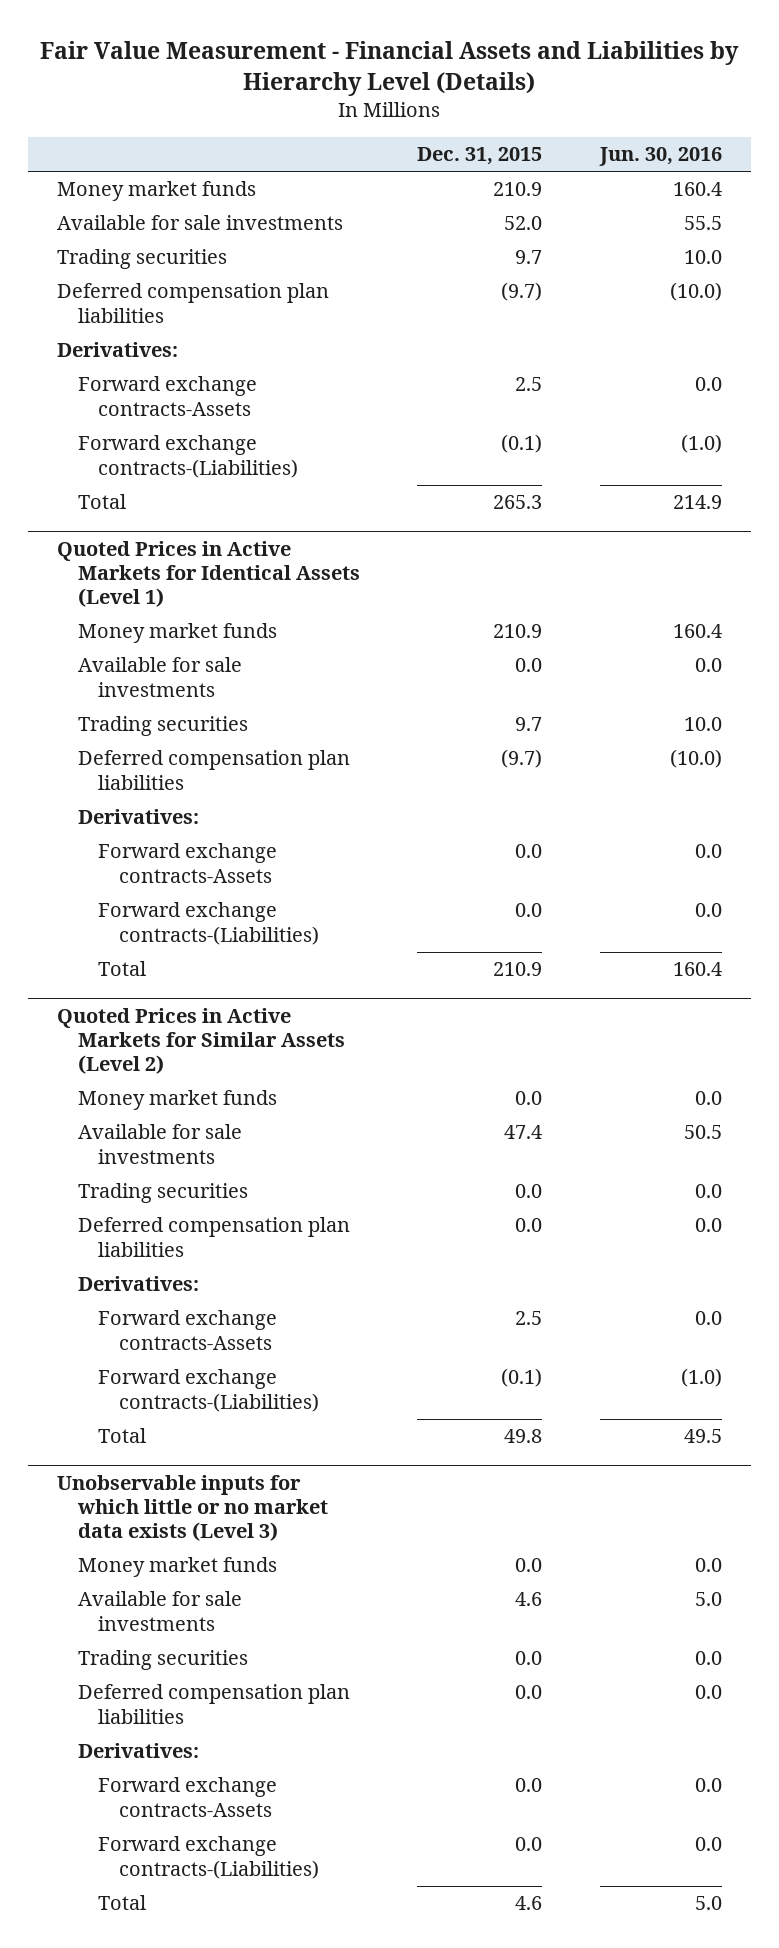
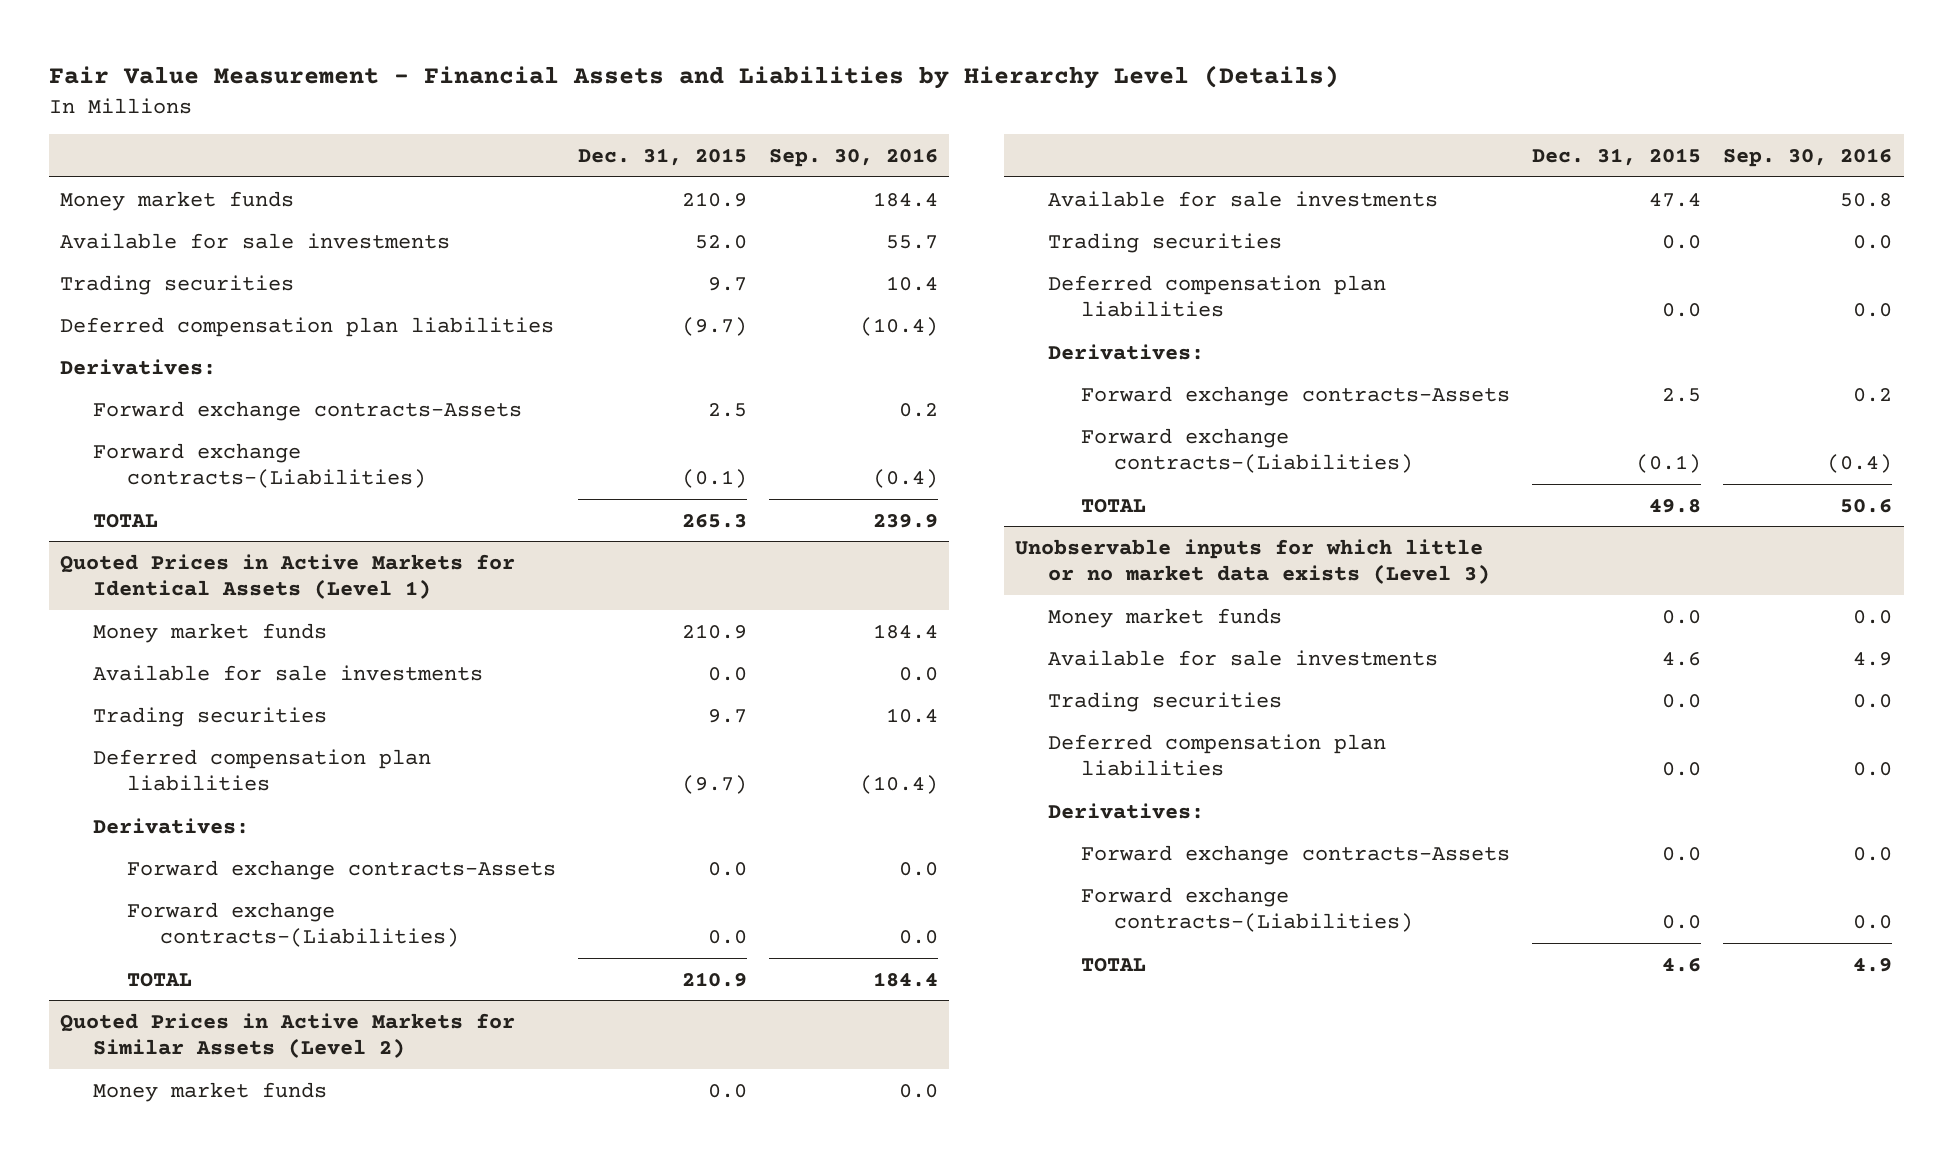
[598,147,722,167] Jun. 30, 2016 -> none
none -> [768,147,938,167] Sep. 30, 2016
[77,494,126,510] Total -> [93,513,159,528] TOTAL
[98,961,147,977] Total -> [126,972,192,987] TOTAL
[98,1428,147,1444] Total -> [1081,498,1147,513] TOTAL
[98,1895,147,1911] Total -> [1081,957,1147,972] TOTAL

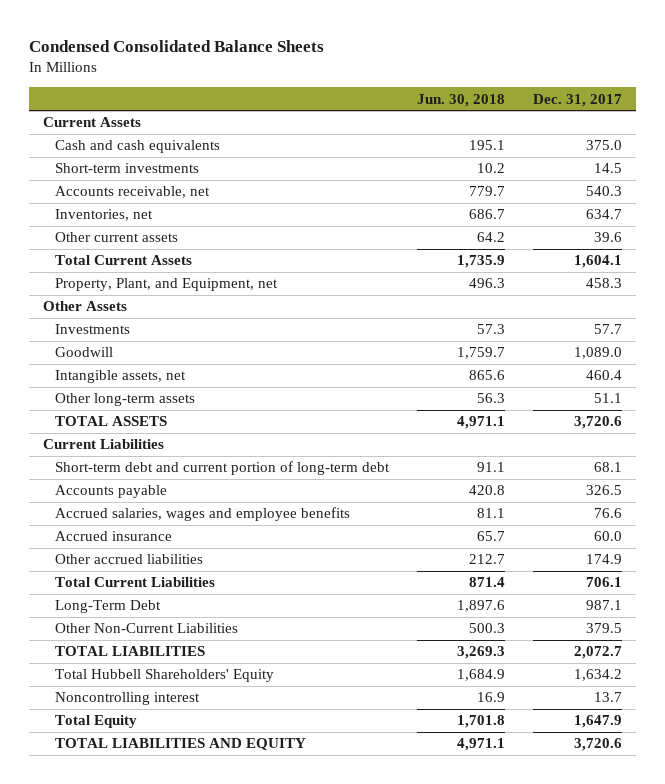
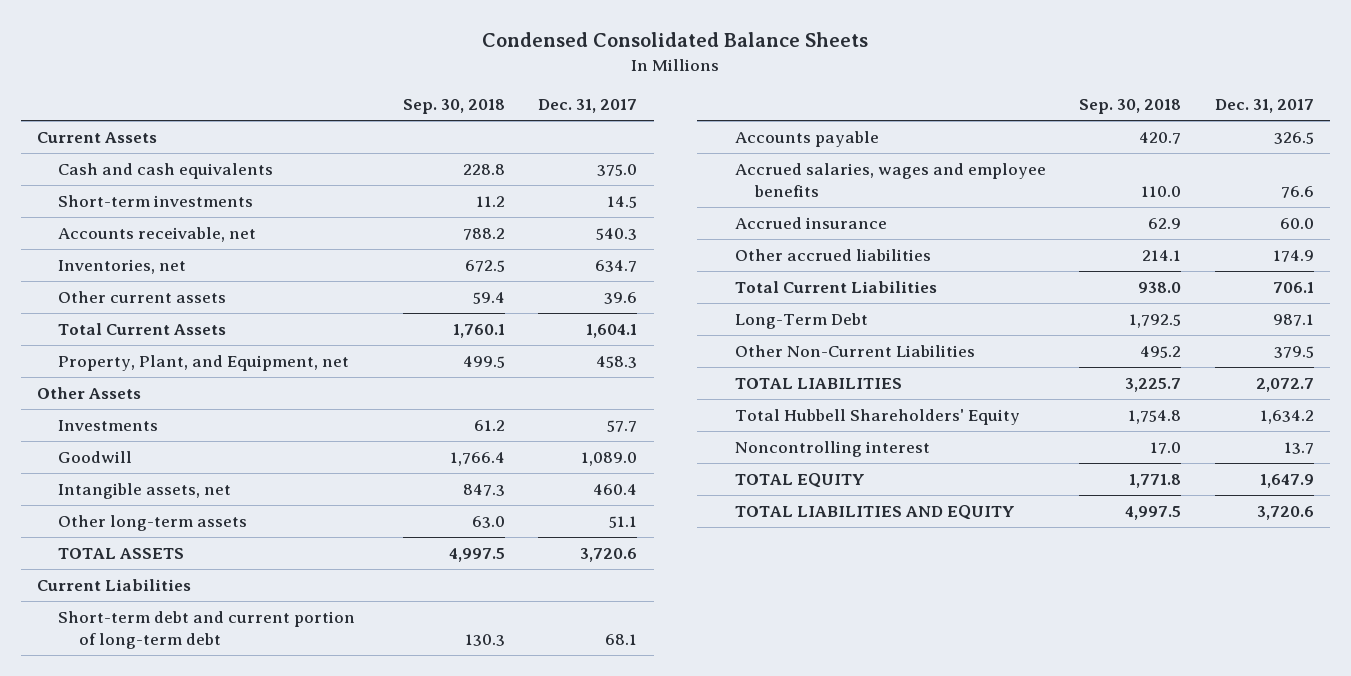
[416,93,505,107] Jun. 30, 2018 -> none
none -> [402,98,505,114] Sep. 30, 2018
[54,715,137,729] Total Equity -> [734,473,865,489] TOTAL EQUITY

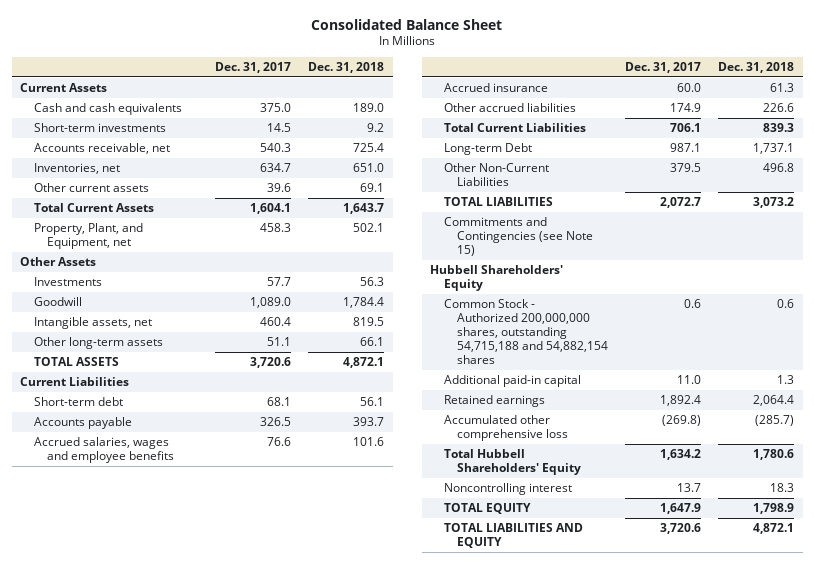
[482,32,869,48] Condensed Consolidated Balance Sheets -> [311,18,503,30] Consolidated Balance Sheet
[402,98,505,114] Sep. 30, 2018 -> none
none -> [308,61,385,73] Dec. 31, 2018
[58,611,356,650] Short-term debt and current portion of long-term debt -> [33,396,123,406] Short-term debt
[734,313,868,330] Long-Term Debt -> [443,142,532,155] Long-term Debt
none -> [443,216,594,257] Commitments and Contingencies (see Note 15)
none -> [430,264,564,292] Hubbell Shareholders' Equity
none -> [443,298,609,365] Common Stock - Authorized 200,000,000 shares, outstanding 54,715,188 and 54,882,154 shares
none -> [443,374,581,387] Additional paid-in capital
none -> [443,394,545,407] Retained earnings
none -> [443,414,569,442] Accumulated other comprehensive loss

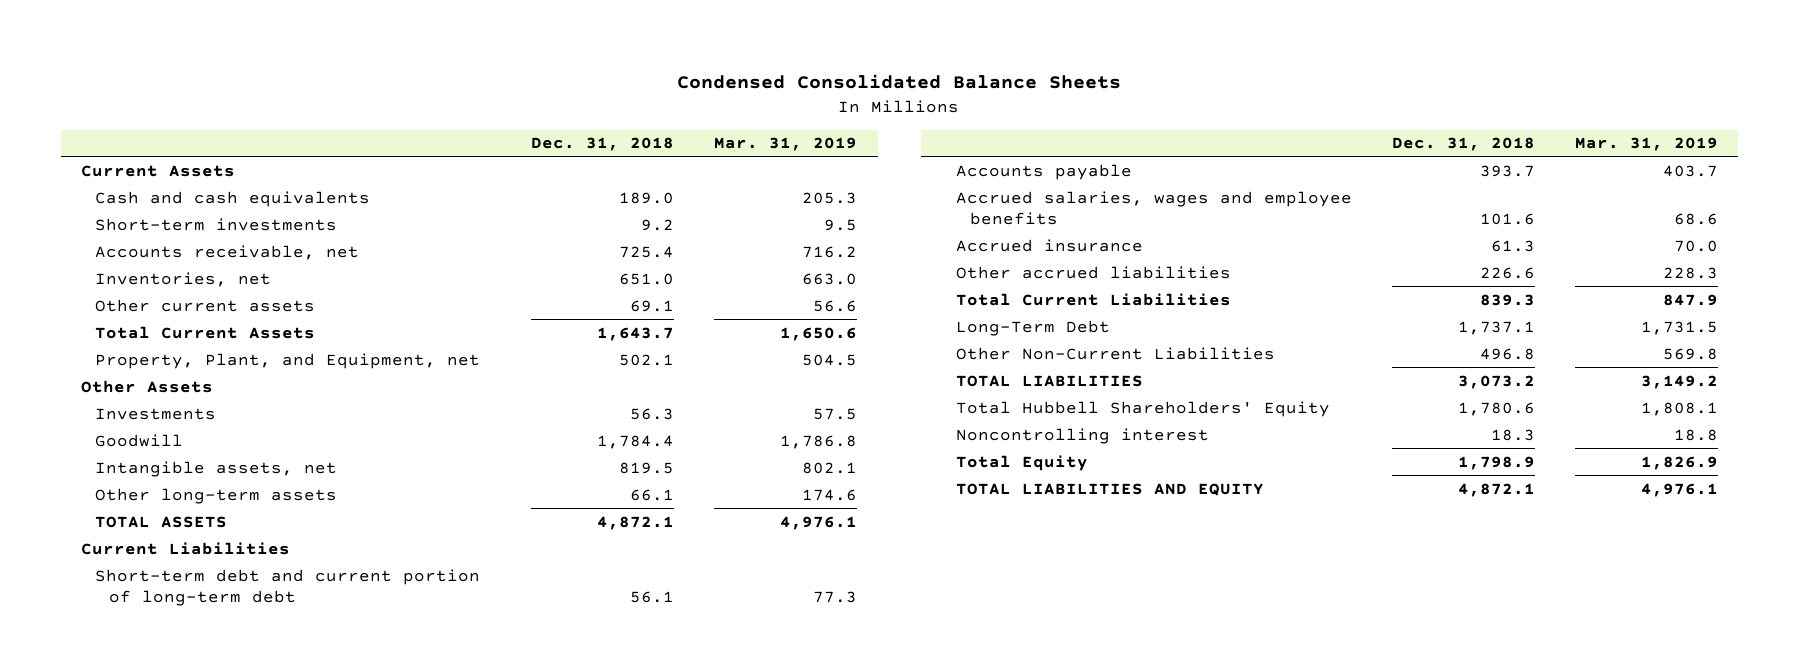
[311,18,503,30] Consolidated Balance Sheet -> [677,74,1122,90] Condensed Consolidated Balance Sheets
[215,61,292,73] Dec. 31, 2017 -> none
none -> [714,137,858,152] Mar. 31, 2019
[33,396,123,406] Short-term debt -> [95,568,481,607] Short-term debt and current portion of long-term debt
[443,142,532,155] Long-term Debt -> [955,319,1110,336] Long-Term Debt
[443,216,594,257] Commitments and Contingencies (see Note 15) -> none
[430,264,564,292] Hubbell Shareholders' Equity -> none
[443,298,609,365] Common Stock - Authorized 200,000,000 shares, outstanding 54,715,188 and 54,882,154 shares -> none
[443,374,581,387] Additional paid-in capital -> none
[443,394,545,407] Retained earnings -> none
[443,414,569,442] Accumulated other comprehensive loss -> none
[443,502,531,514] TOTAL EQUITY -> [955,454,1088,471] Total Equity

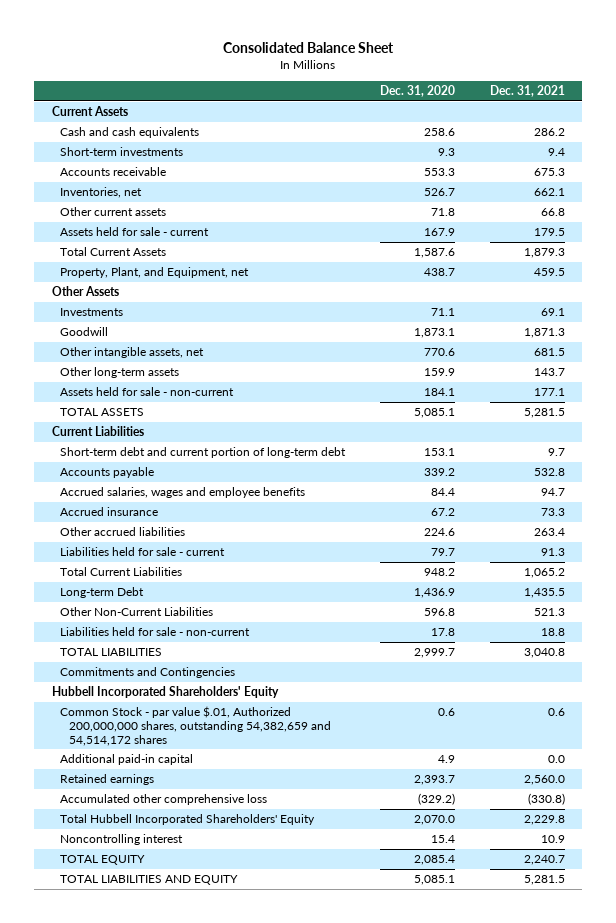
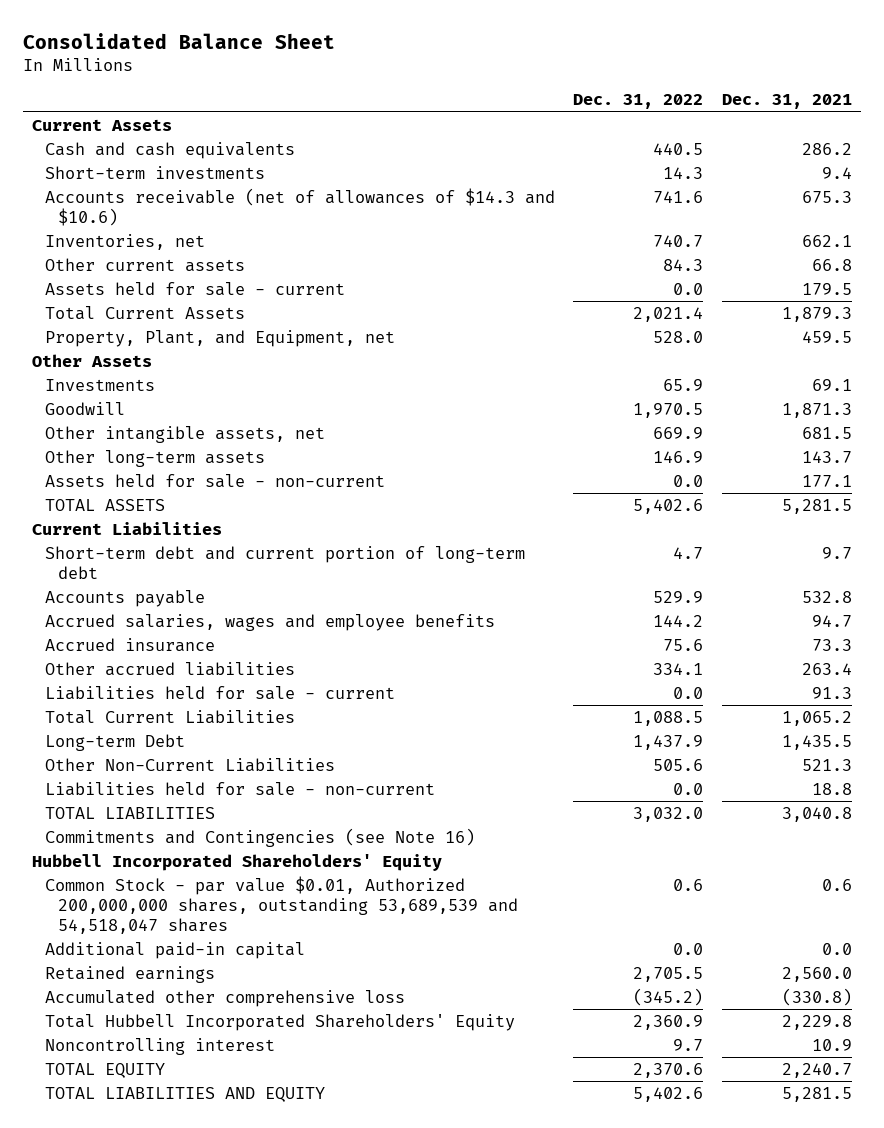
[379,84,455,97] Dec. 31, 2020 -> none
none -> [573,94,704,110] Dec. 31, 2022
[60,167,167,177] Accounts receivable -> [44,187,555,226] Accounts receivable (net of allowances of $14.3 and $10.6)
[60,667,236,679] Commitments and Contingencies -> [44,827,475,847] Commitments and Contingencies (see Note 16)
[60,706,331,746] Common Stock - par value $.01, Authorized 200,000,000 shares, outstanding 54,382,659 and 54,514,172 shares -> [44,875,518,934] Common Stock - par value $0.01, Authorized 200,000,000 shares, outstanding 53,689,539 and 54,518,047 shares

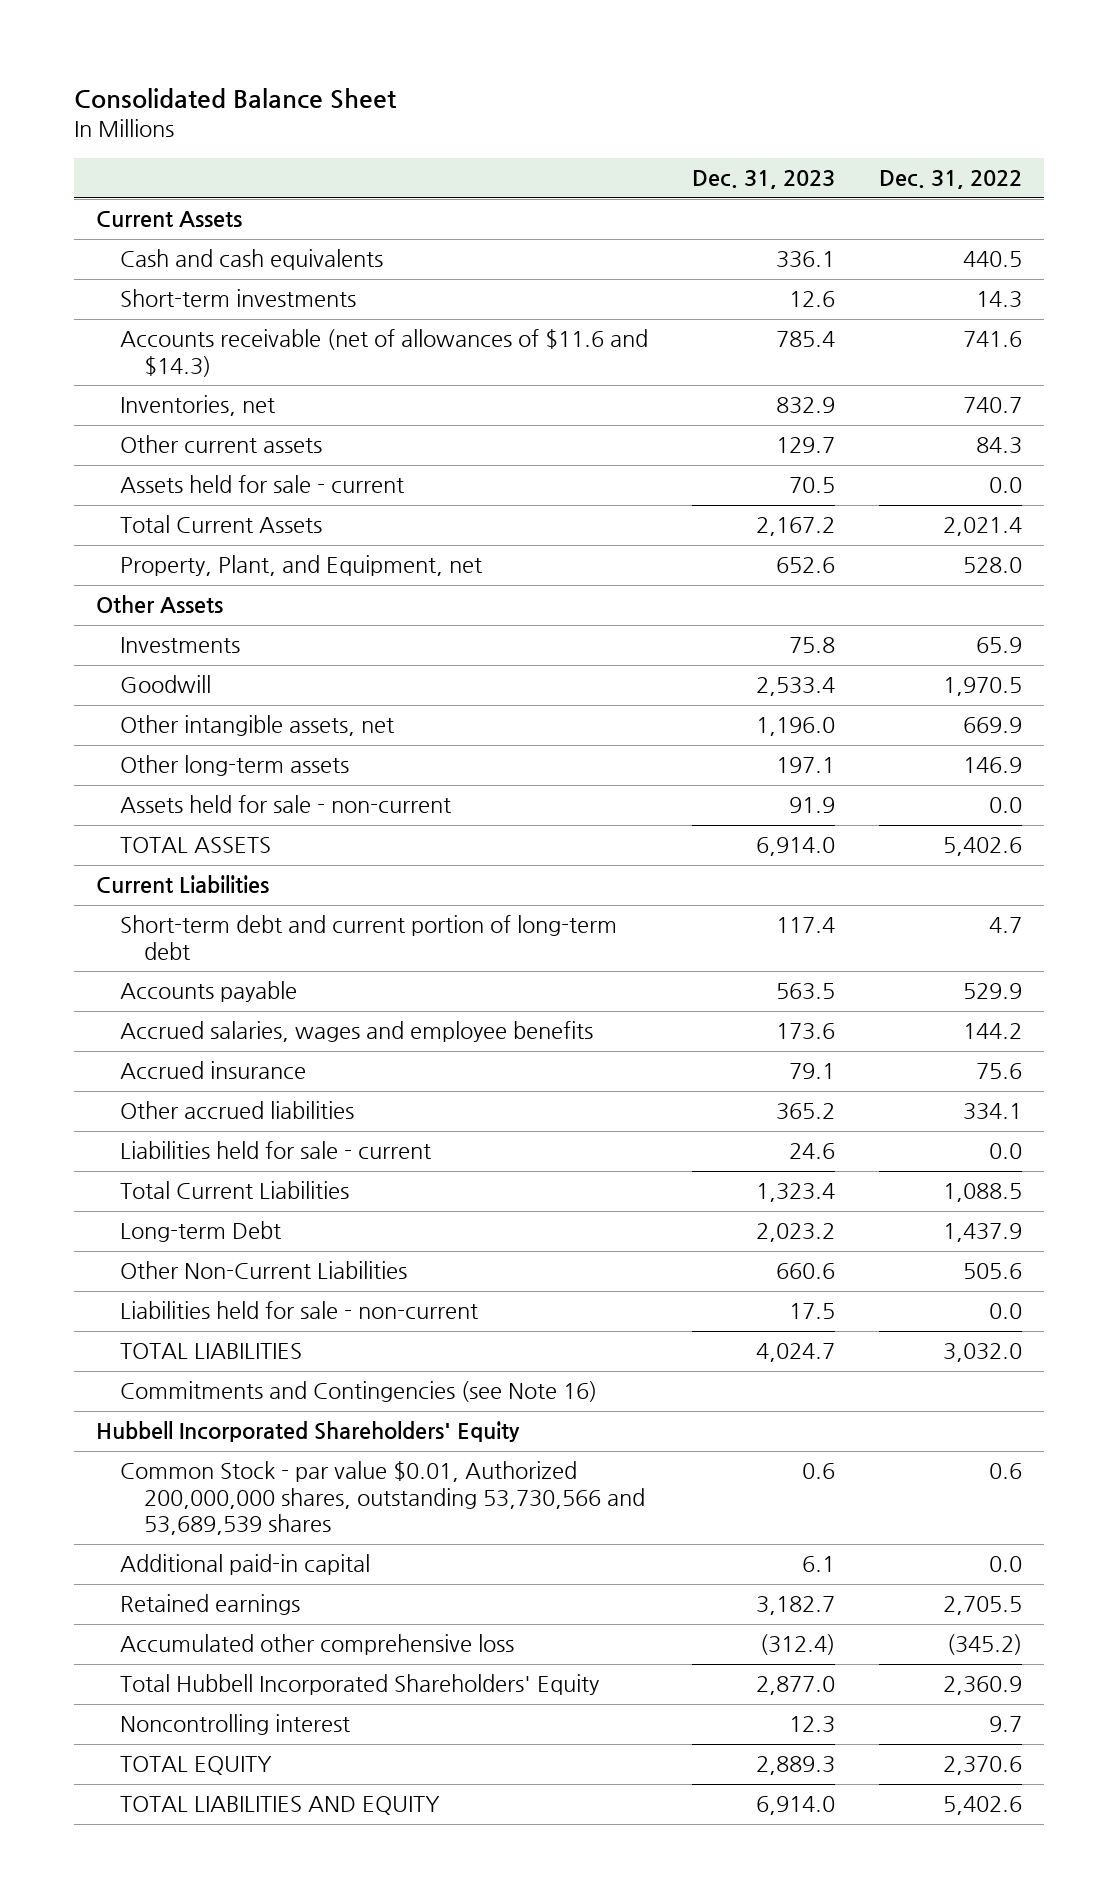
[721,94,852,110] Dec. 31, 2021 -> none
none -> [692,169,836,189] Dec. 31, 2023
[44,187,555,226] Accounts receivable (net of allowances of $14.3 and $10.6) -> [120,329,649,377] Accounts receivable (net of allowances of $11.6 and $14.3)
[44,875,518,934] Common Stock - par value $0.01, Authorized 200,000,000 shares, outstanding 53,689,539 and 54,518,047 shares -> [120,1461,646,1536] Common Stock - par value $0.01, Authorized 200,000,000 shares, outstanding 53,730,566 and 53,689,539 shares

